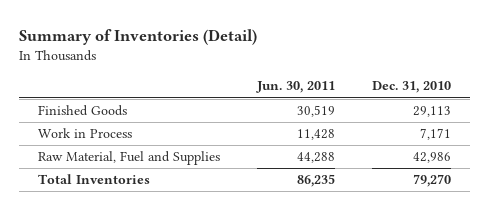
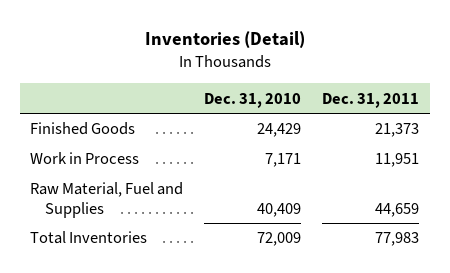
[18,28,257,45] Summary of Inventories (Detail) -> [144,31,305,49] Inventories (Detail)
[255,81,335,94] Jun. 30, 2011 -> none
none -> [322,92,420,108] Dec. 31, 2011
[413,106,452,118] 29,113 -> [257,123,302,138] 24,429
[413,152,452,164] 42,986 -> [257,202,302,217] 40,409
[413,174,452,188] 79,270 -> [257,232,302,247] 72,009

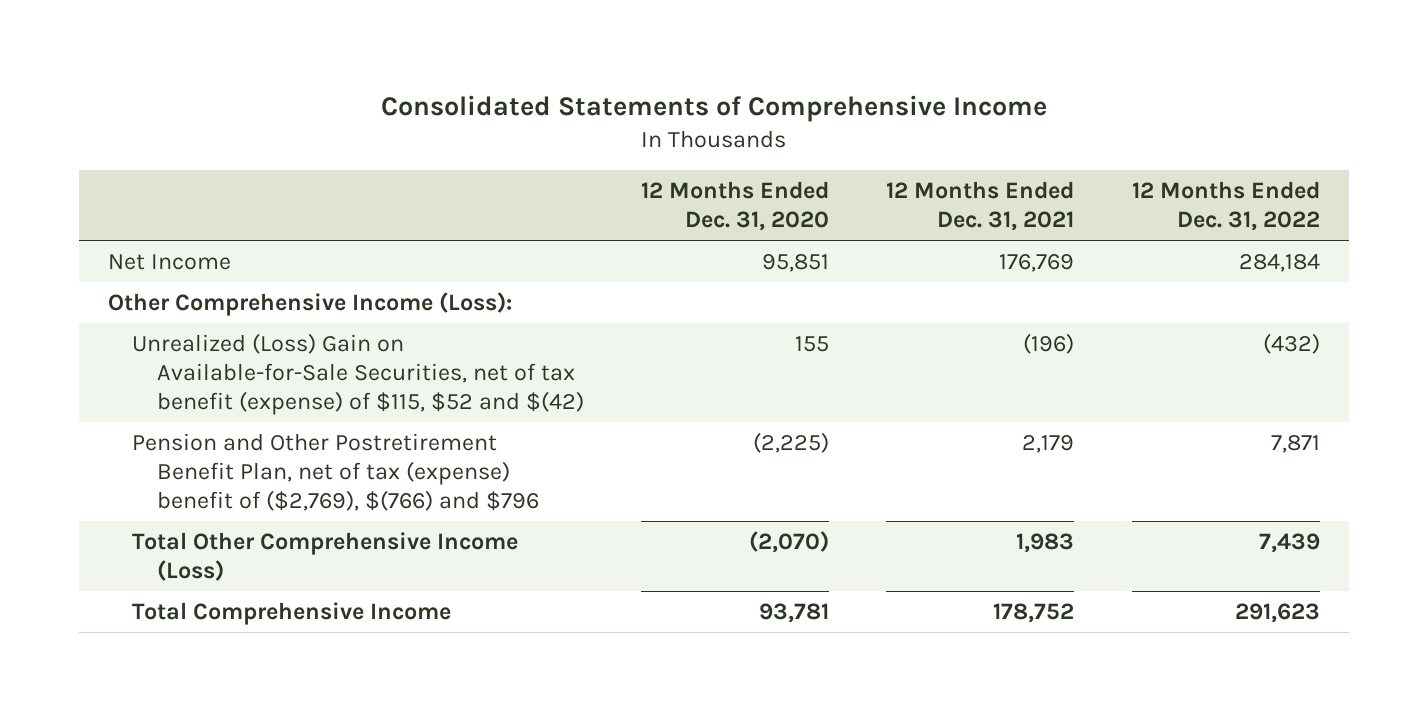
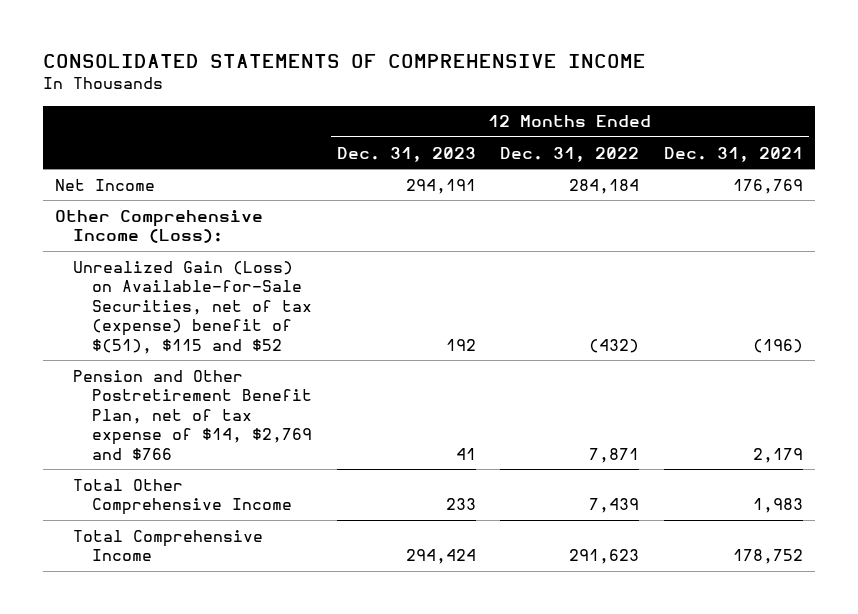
[380,95,1047,123] Consolidated Statements of Comprehensive Income -> [42,53,646,68] CONSOLIDATED STATEMENTS OF COMPREHENSIVE INCOME
[640,181,829,232] 12 Months Ended Dec. 31, 2020 -> none
none -> [336,146,476,162] Dec. 31, 2023
[132,332,584,416] Unrealized (Loss) Gain on Available-for-Sale Securities, net of tax benefit (expense) of $115, $52 and $(42) -> [73,260,313,354] Unrealized Gain (Loss) on Available-for-Sale Securities, net of tax (expense) benefit of $(51), $115 and $52
[132,432,539,512] Pension and Other Postretirement Benefit Plan, net of tax (expense) benefit of ($2,769), $(766) and $796 -> [73,369,313,460] Pension and Other Postretirement Benefit Plan, net of tax expense of $14, $2,769 and $766
[132,531,519,581] Total Other Comprehensive Income (Loss) -> [73,478,293,516] Total Other Comprehensive Income

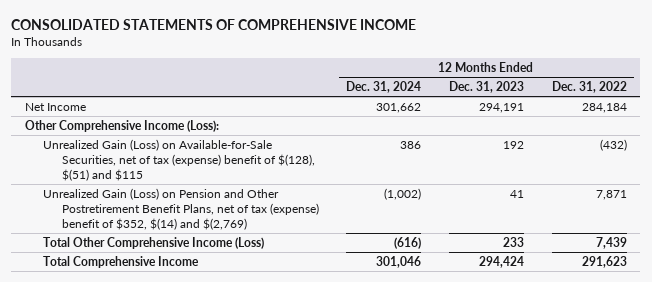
[663,146,803,162] Dec. 31, 2021 -> none
none -> [346,80,422,93] Dec. 31, 2024
[73,260,313,354] Unrealized Gain (Loss) on Available-for-Sale Securities, net of tax (expense) benefit of $(51), $115 and $52 -> [43,138,315,181] Unrealized Gain (Loss) on Available-for-Sale Securities, net of tax (expense) benefit of $(128), $(51) and $115
[73,369,313,460] Pension and Other Postretirement Benefit Plan, net of tax expense of $14, $2,769 and $766 -> [43,187,319,230] Unrealized Gain (Loss) on Pension and Other Postretirement Benefit Plans, net of tax (expense) benefit of $352, $(14) and $(2,769)
[73,478,293,516] Total Other Comprehensive Income -> [43,236,265,249] Total Other Comprehensive Income (Loss)

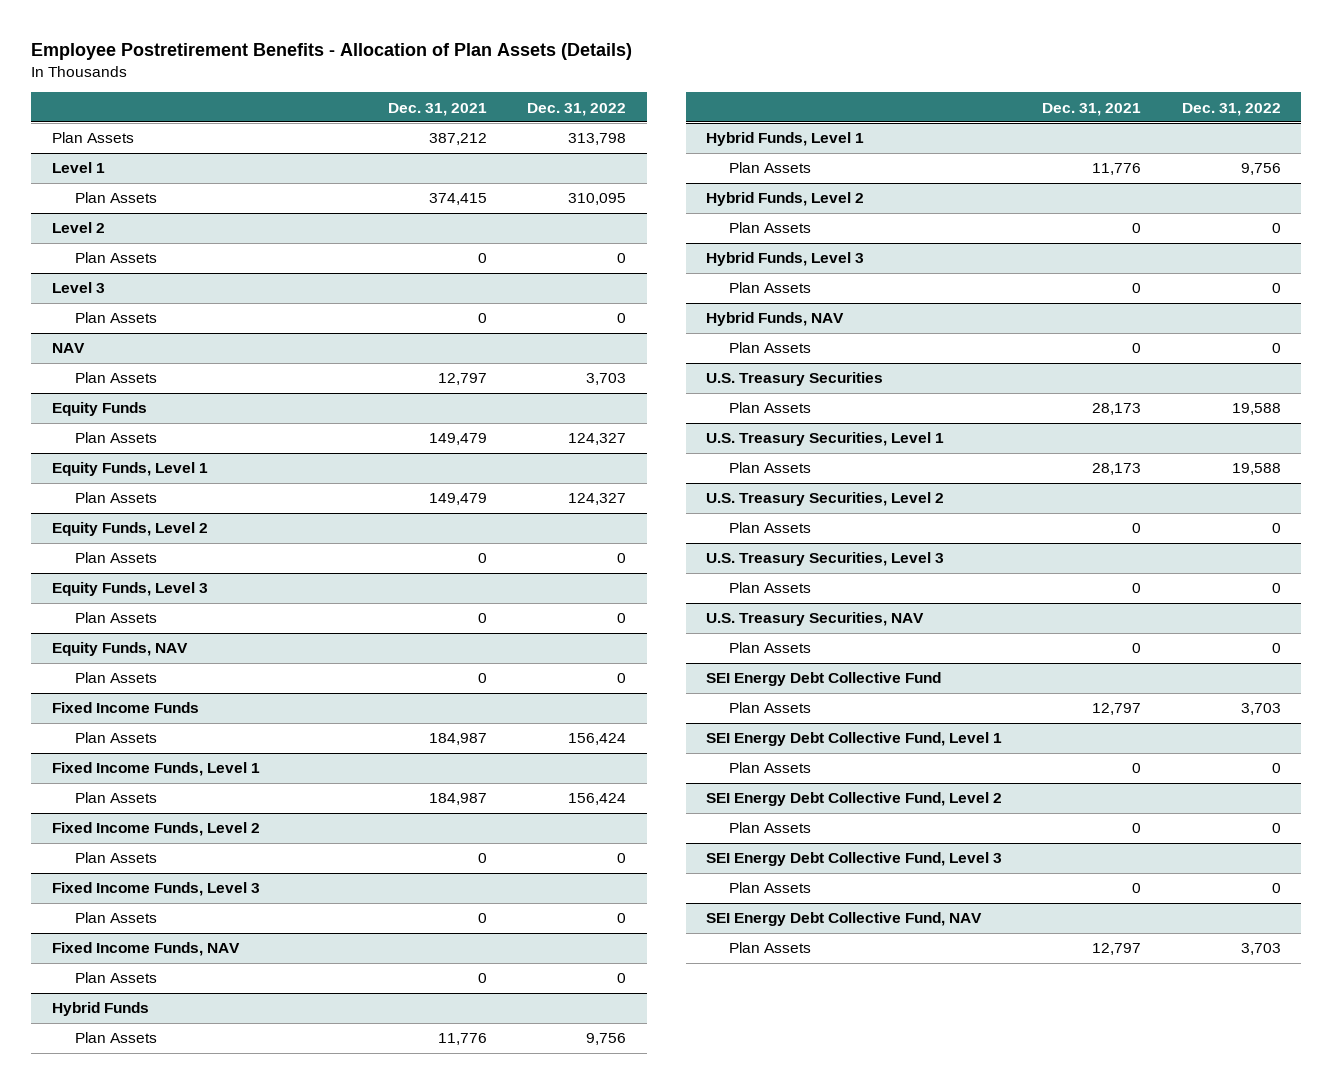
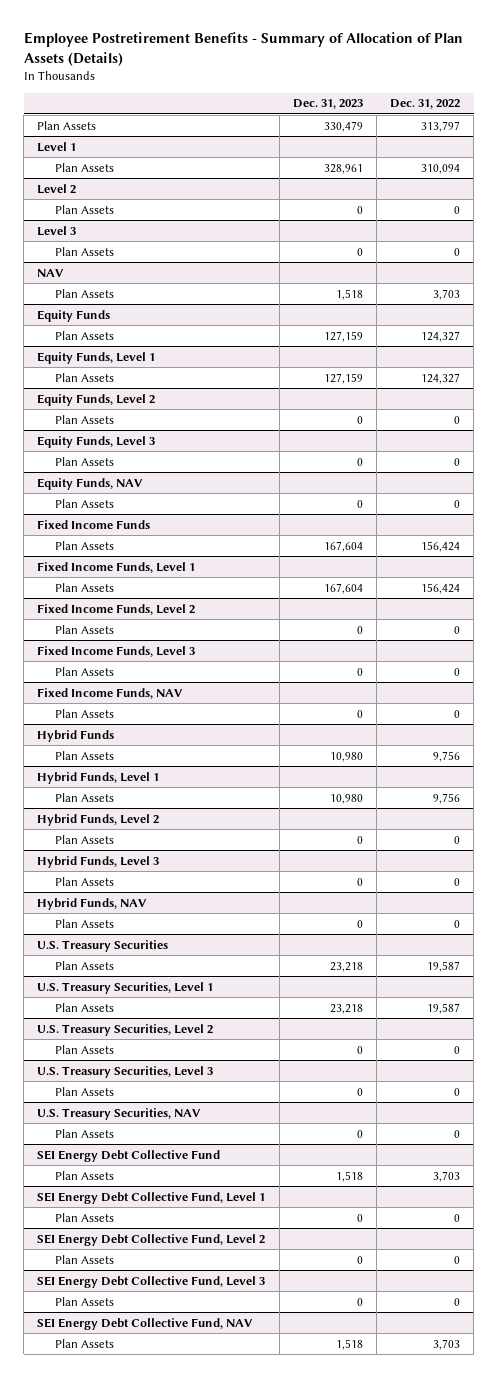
[31,42,633,60] Employee Postretirement Benefits - Allocation of Plan Assets (Details) -> [23,32,463,66] Employee Postretirement Benefits - Summary of Allocation of Plan Assets (Details)
[387,102,487,116] Dec. 31, 2021 -> none
none -> [292,99,363,110] Dec. 31, 2023
[568,133,627,146] 313,798 -> [421,120,461,132] 313,797
[568,193,627,206] 310,095 -> [421,163,461,174] 310,094
[1231,403,1281,416] 19,588 -> [427,960,461,972] 19,587
[1231,463,1281,476] 19,588 -> [427,1002,461,1014] 19,587

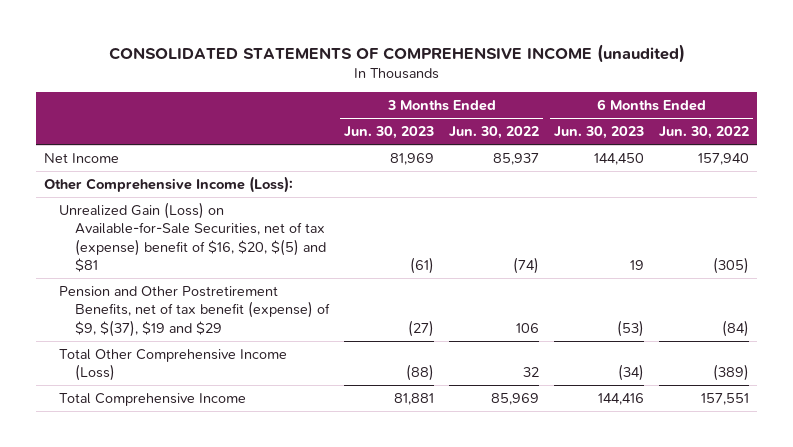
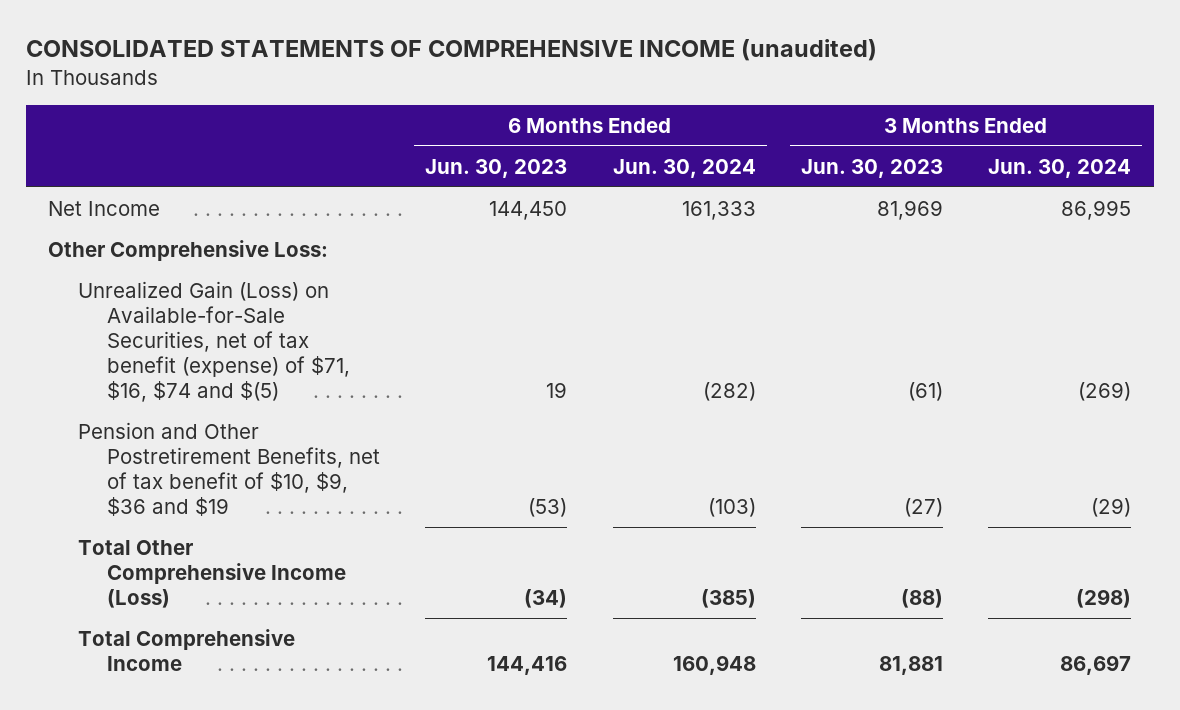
[449,126,540,140] Jun. 30, 2022 -> none
[659,126,750,140] Jun. 30, 2022 -> none
none -> [612,158,756,178] Jun. 30, 2024
none -> [988,158,1132,178] Jun. 30, 2024
[43,175,293,193] Other Comprehensive Income (Loss): -> [48,239,329,261] Other Comprehensive Loss:
[59,201,327,272] Unrealized Gain (Loss) on Available-for-Sale Securities, net of tax (expense) benefit of $16, $20, $(5) and $81 -> [77,280,351,403] Unrealized Gain (Loss) on Available-for-Sale Securities, net of tax benefit (expense) of $71, $16, $74 and $(5)
[59,285,331,337] Pension and Other Postretirement Benefits, net of tax benefit (expense) of $9, $(37), $19 and $29 -> [77,421,381,517] Pension and Other Postretirement Benefits, net of tax benefit of $10, $9, $36 and $19

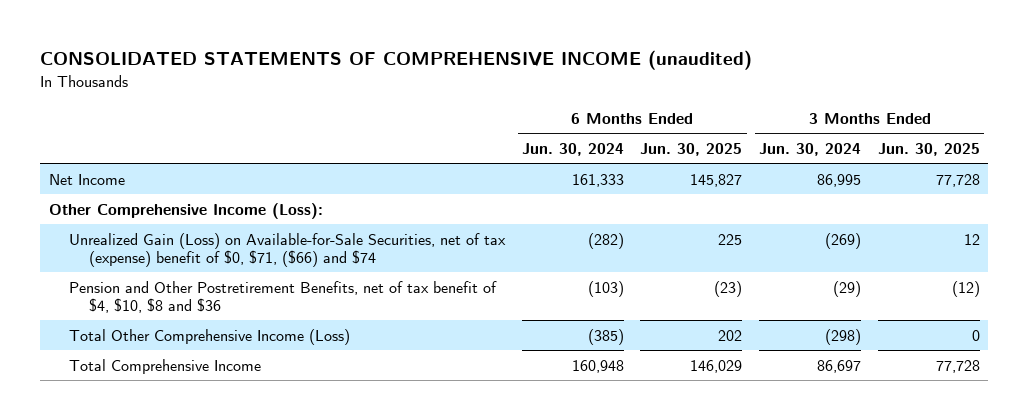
[425,158,568,178] Jun. 30, 2023 -> none
[800,158,943,178] Jun. 30, 2023 -> none
none -> [640,142,743,156] Jun. 30, 2025
none -> [878,142,981,156] Jun. 30, 2025
[48,239,329,261] Other Comprehensive Loss: -> [48,202,323,219] Other Comprehensive Income (Loss):
[77,280,351,403] Unrealized Gain (Loss) on Available-for-Sale Securities, net of tax benefit (expense) of $71, $16, $74 and $(5) -> [68,232,506,268] Unrealized Gain (Loss) on Available-for-Sale Securities, net of tax (expense) benefit of $0, $71, ($66) and $74
[77,421,381,517] Pension and Other Postretirement Benefits, net of tax benefit of $10, $9, $36 and $19 -> [68,280,497,314] Pension and Other Postretirement Benefits, net of tax benefit of $4, $10, $8 and $36

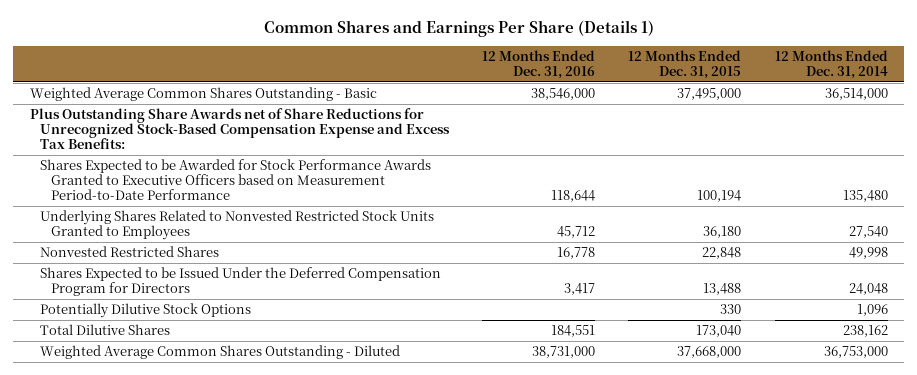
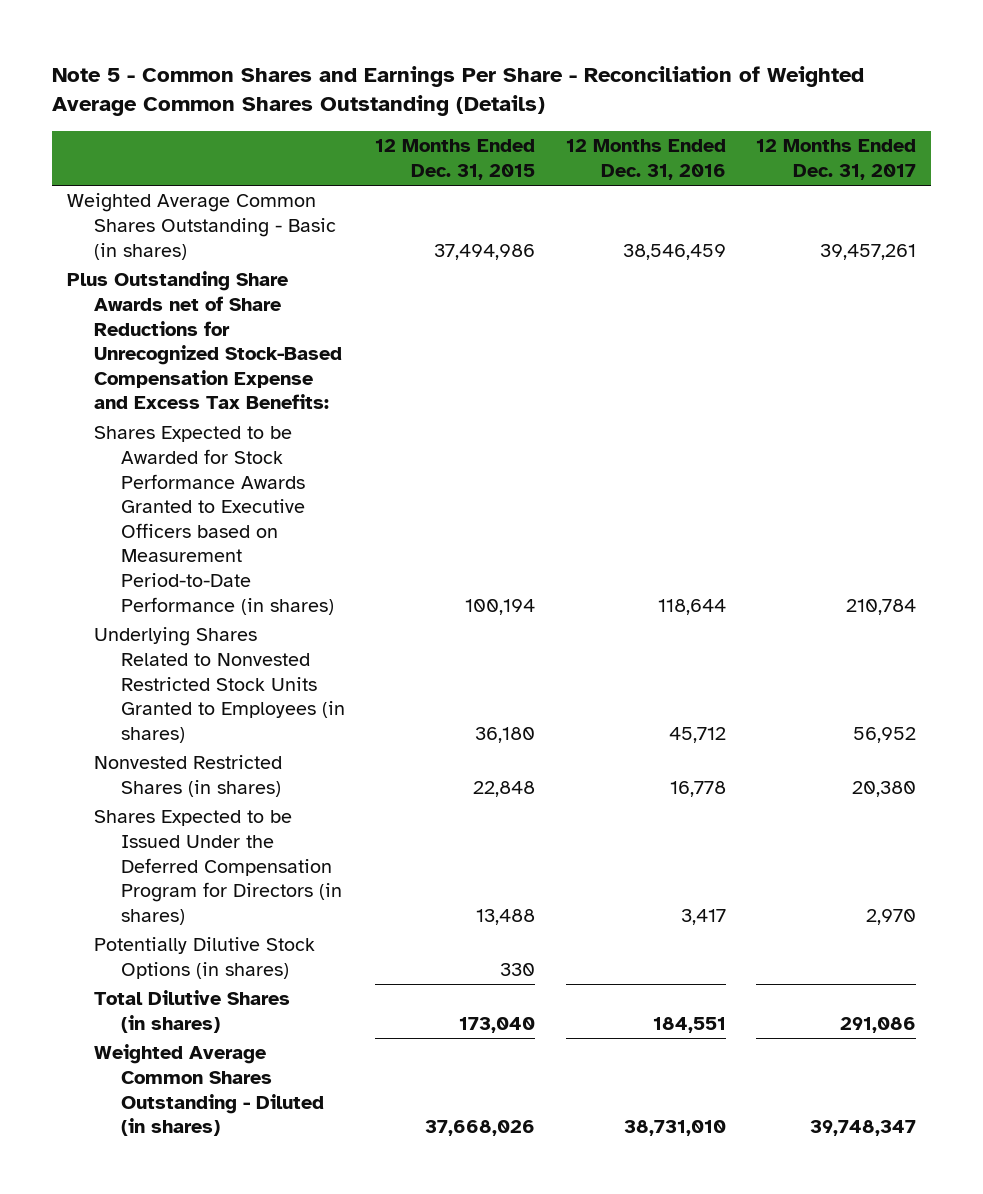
[263,20,654,38] Common Shares and Earnings Per Share (Details 1) -> [51,65,864,117] Note 5 - Common Shares and Earnings Per Share - Reconciliation of Weighted Average Common Shares Outstanding (Details)
[774,50,888,80] 12 Months Ended Dec. 31, 2014 -> none
none -> [756,139,917,180] 12 Months Ended Dec. 31, 2017
[29,87,377,102] Weighted Average Common Shares Outstanding - Basic -> [66,193,336,260] Weighted Average Common Shares Outstanding - Basic (in shares)
[531,88,596,101] 38,546,000 -> [622,243,726,260] 38,546,459
[677,88,742,101] 37,495,000 -> [434,243,536,260] 37,494,986
[40,159,432,201] Shares Expected to be Awarded for Stock Performance Awards Granted to Executive Officers based on Measurement Period-to-Date Performance -> [93,426,334,615] Shares Expected to be Awarded for Stock Performance Awards Granted to Executive Officers based on Measurement Period-to-Date Performance (in shares)
[40,210,435,241] Underlying Shares Related to Nonvested Restricted Stock Units Granted to Employees -> [93,627,345,743] Underlying Shares Related to Nonvested Restricted Stock Units Granted to Employees (in shares)
[40,246,220,258] Nonvested Restricted Shares -> [93,755,282,798] Nonvested Restricted Shares (in shares)
[40,267,442,297] Shares Expected to be Issued Under the Deferred Compensation Program for Directors -> [93,810,342,925] Shares Expected to be Issued Under the Deferred Compensation Program for Directors (in shares)
[40,303,252,319] Potentially Dilutive Stock Options -> [93,937,315,980] Potentially Dilutive Stock Options (in shares)
[40,324,171,336] Total Dilutive Shares -> [93,990,290,1034] Total Dilutive Shares (in shares)
[40,345,401,360] Weighted Average Common Shares Outstanding - Diluted -> [93,1044,324,1137] Weighted Average Common Shares Outstanding - Diluted (in shares)
[532,346,596,359] 38,731,000 -> [623,1120,726,1137] 38,731,010
[677,346,742,359] 37,668,000 -> [425,1120,536,1137] 37,668,026

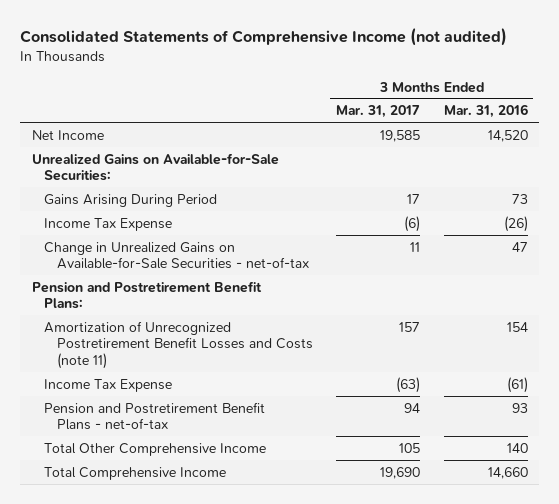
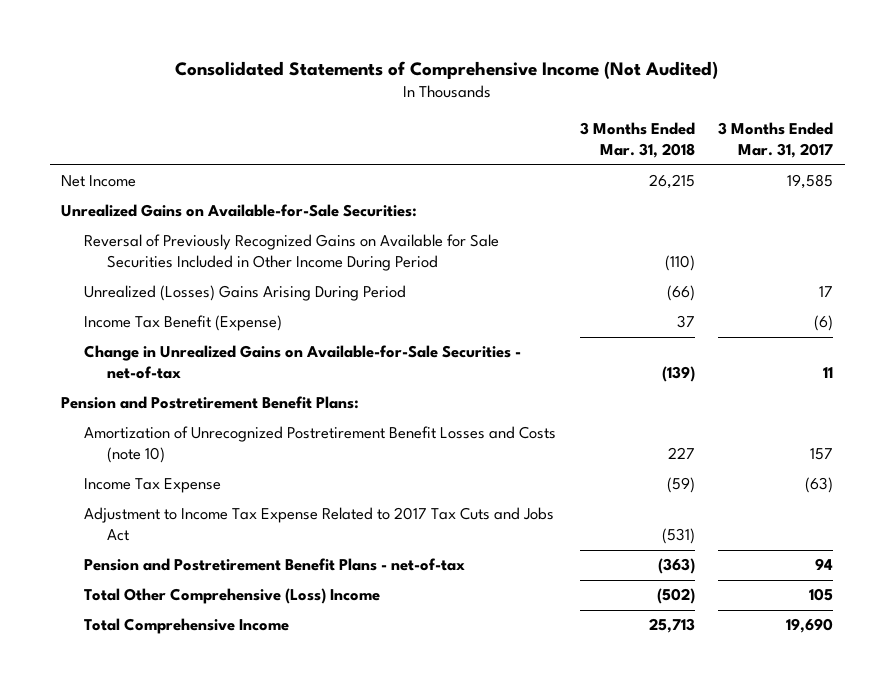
[19,27,507,46] Consolidated Statements of Comprehensive Income (not audited) -> [175,61,719,80] Consolidated Statements of Comprehensive Income (Not Audited)
[443,104,528,119] Mar. 31, 2016 -> none
none -> [579,122,695,158] 3 Months Ended Mar. 31, 2018
none -> [84,234,500,272] Reversal of Previously Recognized Gains on Available for Sale Securities Included in Other Income During Period
[44,193,218,207] Gains Arising During Period -> [84,285,407,302] Unrealized (Losses) Gains Arising During Period
[44,217,173,231] Income Tax Expense -> [84,315,283,332] Income Tax Benefit (Expense)
[44,320,314,370] Amortization of Unrecognized Postretirement Benefit Losses and Costs (note 11) -> [84,426,557,464] Amortization of Unrecognized Postretirement Benefit Losses and Costs (note 10)
none -> [84,507,555,542] Adjustment to Income Tax Expense Related to 2017 Tax Cuts and Jobs Act
[44,442,267,456] Total Other Comprehensive Income -> [84,588,381,605] Total Other Comprehensive (Loss) Income

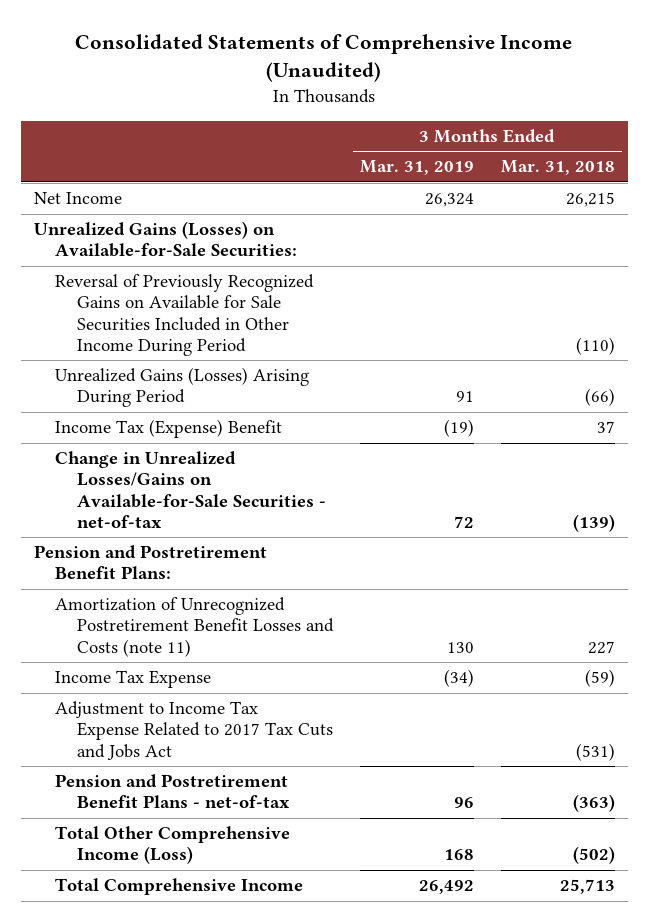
[175,61,719,80] Consolidated Statements of Comprehensive Income (Not Audited) -> [75,34,573,83] Consolidated Statements of Comprehensive Income (Unaudited)
[717,122,833,158] 3 Months Ended Mar. 31, 2017 -> none
none -> [359,160,474,176] Mar. 31, 2019
[61,204,418,218] Unrealized Gains on Available-for-Sale Securities: -> [34,221,298,258] Unrealized Gains (Losses) on Available-for-Sale Securities:
[84,285,407,302] Unrealized (Losses) Gains Arising During Period -> [55,367,310,408] Unrealized Gains (Losses) Arising During Period
[84,315,283,332] Income Tax Benefit (Expense) -> [55,419,283,439] Income Tax (Expense) Benefit
[84,345,522,380] Change in Unrealized Gains on Available-for-Sale Securities - net-of-tax -> [55,451,326,528] Change in Unrealized Losses/Gains on Available-for-Sale Securities - net-of-tax
[84,426,557,464] Amortization of Unrecognized Postretirement Benefit Losses and Costs (note 10) -> [55,597,334,657] Amortization of Unrecognized Postretirement Benefit Losses and Costs (note 11)
[84,588,381,605] Total Other Comprehensive (Loss) Income -> [55,826,291,865] Total Other Comprehensive Income (Loss)

